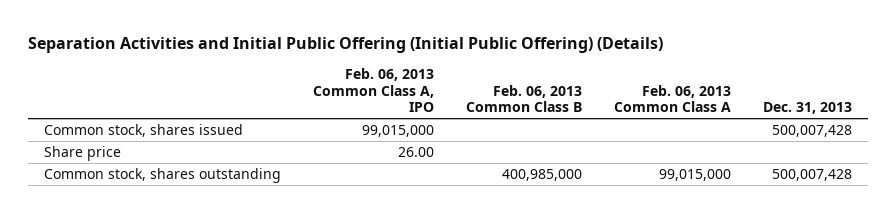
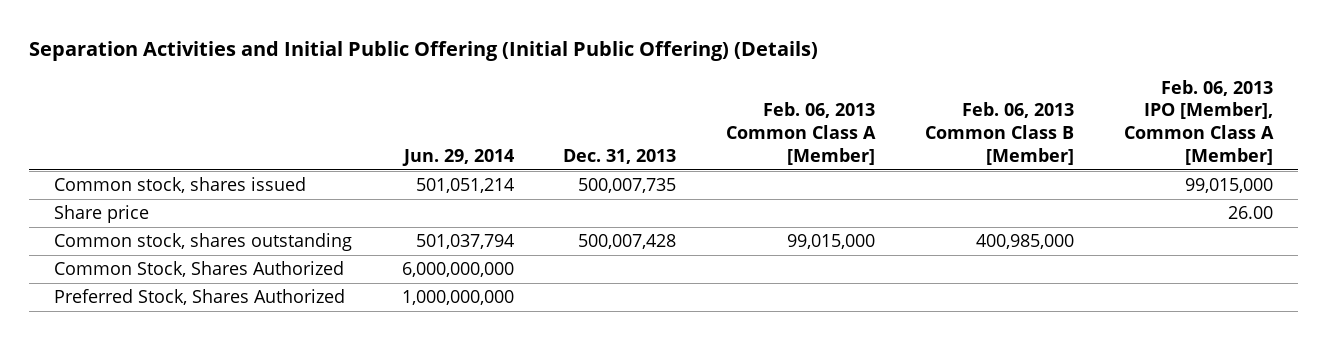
[312,68,434,113] Feb. 06, 2013 Common Class A, IPO -> none
[466,84,583,113] Feb. 06, 2013 Common Class B -> none
[614,84,732,113] Feb. 06, 2013 Common Class A -> none
none -> [401,148,514,166] Jun. 29, 2014
none -> [726,102,877,165] Feb. 06, 2013 Common Class A [Member]
none -> [925,102,1075,165] Feb. 06, 2013 Common Class B [Member]
none -> [1124,79,1275,165] Feb. 06, 2013 IPO [Member], Common Class A [Member]
[772,125,853,138] 500,007,428 -> [578,178,677,194] 500,007,735
none -> [53,261,344,278] Common Stock, Shares Authorized
none -> [53,289,345,306] Preferred Stock, Shares Authorized

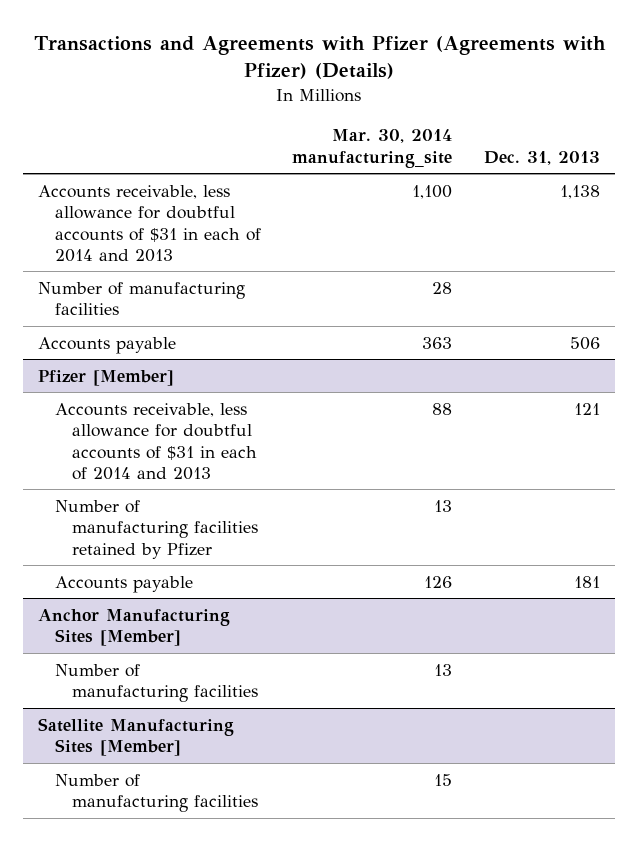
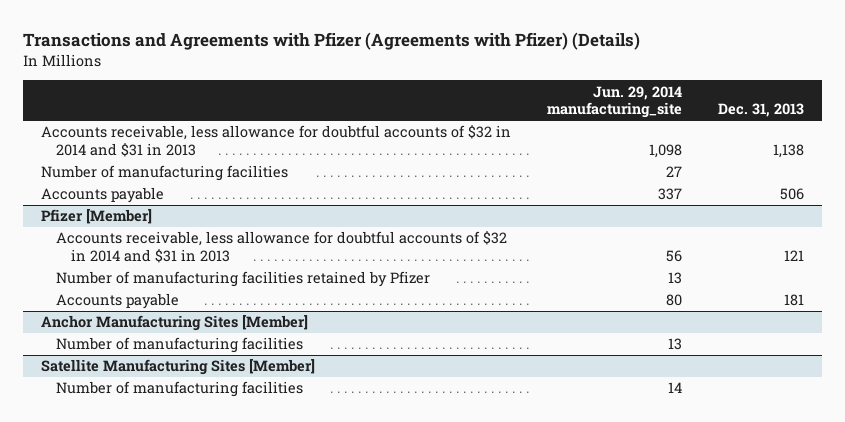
[292,129,453,168] Mar. 30, 2014 manufacturing_site -> none
none -> [546,85,682,119] Jun. 29, 2014 manufacturing_site
[38,184,262,263] Accounts receivable, less allowance for doubtful accounts of $31 in each of 2014 and 2013 -> [40,125,511,157] Accounts receivable, less allowance for doubtful accounts of $32 in 2014 and $31 in 2013
[55,402,258,481] Accounts receivable, less allowance for doubtful accounts of $31 in each of 2014 and 2013 -> [55,231,507,263] Accounts receivable, less allowance for doubtful accounts of $32 in 2014 and $31 in 2013

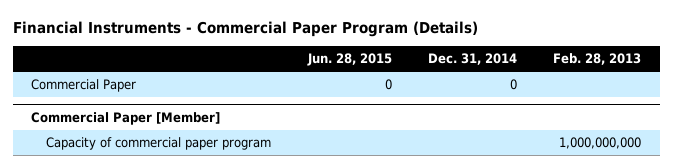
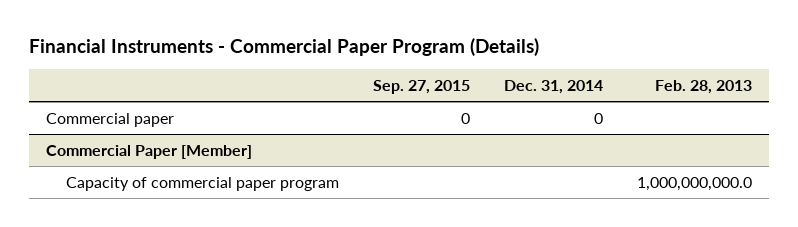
[306,53,392,67] Jun. 28, 2015 -> none
none -> [372,79,470,94] Sep. 27, 2015
[31,79,137,93] Commercial Paper -> [45,112,174,127] Commercial paper
[559,137,642,150] 1,000,000,000 -> [636,176,752,191] 1,000,000,000.0

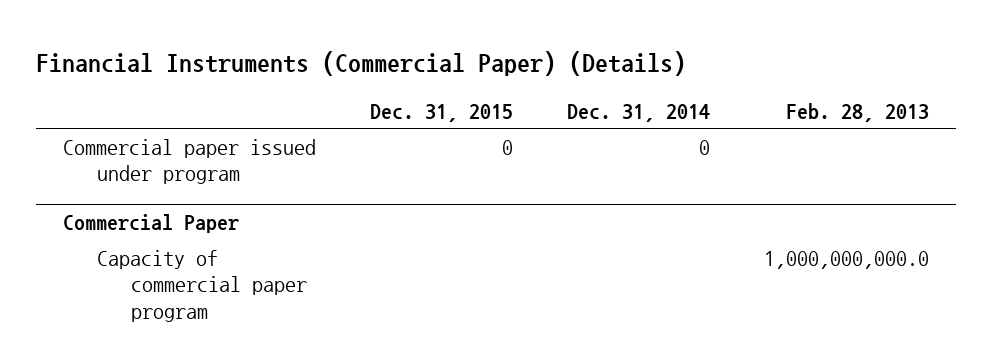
[28,38,539,57] Financial Instruments - Commercial Paper Program (Details) -> [36,50,687,76] Financial Instruments (Commercial Paper) (Details)
[372,79,470,94] Sep. 27, 2015 -> none
none -> [370,103,514,122] Dec. 31, 2015
[45,112,174,127] Commercial paper -> [63,138,317,185] Commercial paper issued under program
[45,144,252,159] Commercial Paper [Member] -> [63,214,240,234] Commercial Paper

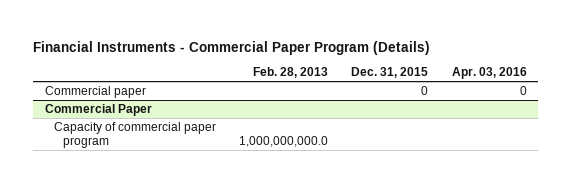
[36,50,687,76] Financial Instruments (Commercial Paper) (Details) -> [33,40,431,55] Financial Instruments - Commercial Paper Program (Details)
[567,103,711,122] Dec. 31, 2014 -> none
none -> [451,67,527,80] Apr. 03, 2016
[63,138,317,185] Commercial paper issued under program -> [44,85,146,98] Commercial paper

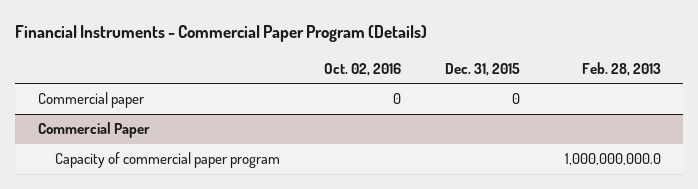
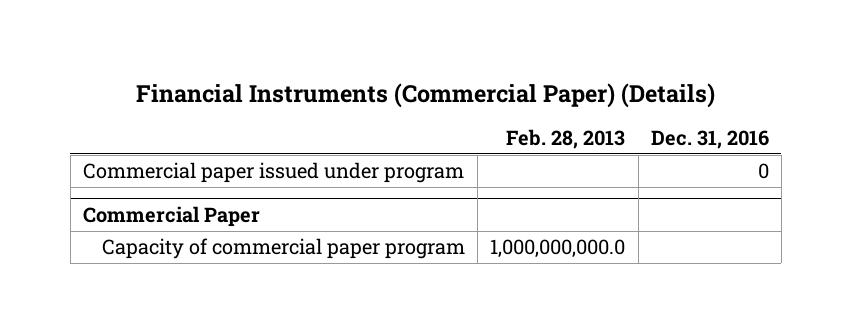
[15,25,428,43] Financial Instruments - Commercial Paper Program (Details) -> [135,82,715,108] Financial Instruments (Commercial Paper) (Details)
[324,62,402,76] Oct. 02, 2016 -> none
[445,62,521,76] Dec. 31, 2015 -> none
none -> [650,130,769,150] Dec. 31, 2016
[37,92,145,109] Commercial paper -> [82,162,464,184] Commercial paper issued under program

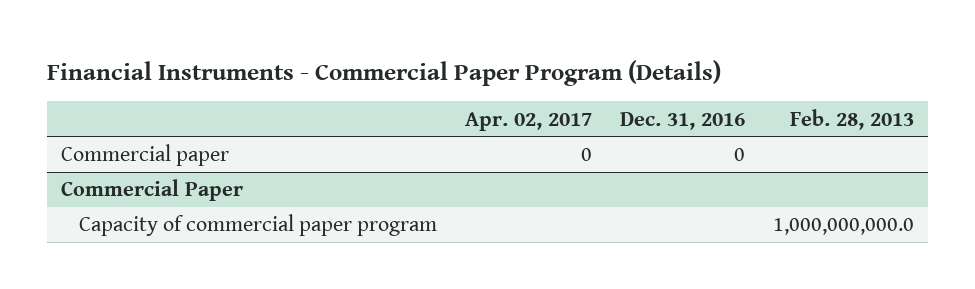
[135,82,715,108] Financial Instruments (Commercial Paper) (Details) -> [46,59,721,86] Financial Instruments - Commercial Paper Program (Details)
none -> [464,111,592,131] Apr. 02, 2017
[82,162,464,184] Commercial paper issued under program -> [60,144,229,167] Commercial paper

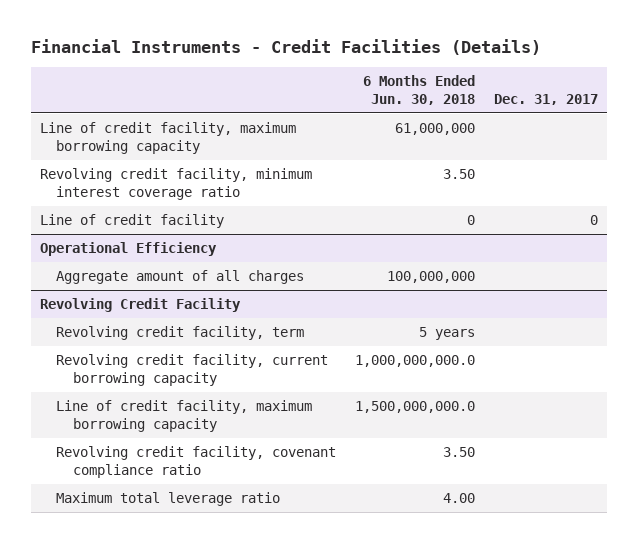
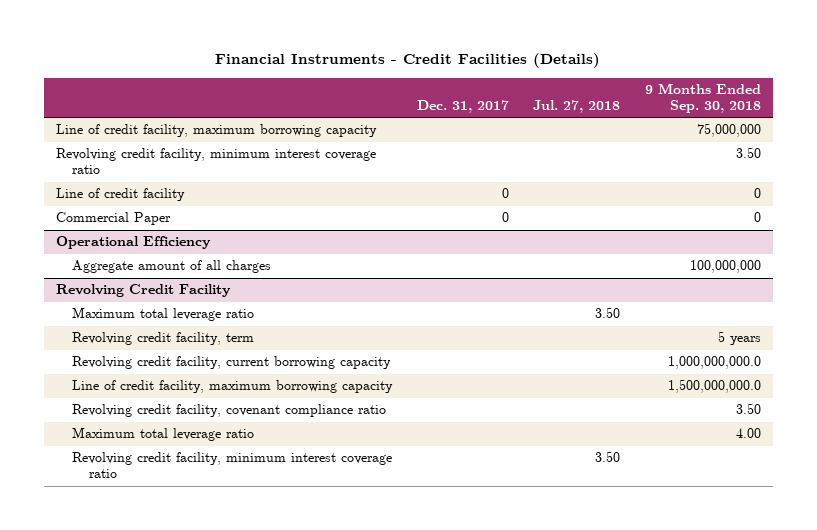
[362,75,475,106] 6 Months Ended Jun. 30, 2018 -> none
none -> [533,99,621,113] Jul. 27, 2018
none -> [644,83,761,113] 9 Months Ended Sep. 30, 2018
none -> [56,212,172,226] Commercial Paper
none -> [72,307,255,322] Maximum total leverage ratio
none -> [72,452,393,479] Revolving credit facility, minimum interest coverage ratio

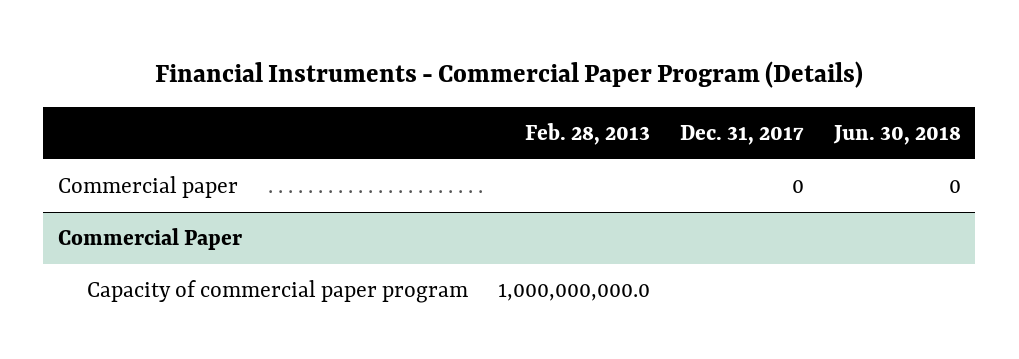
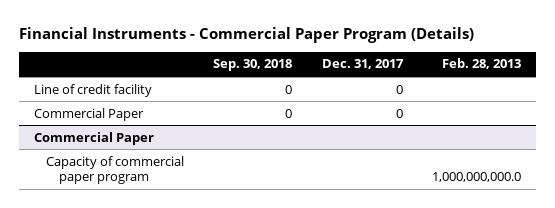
[832,124,961,145] Jun. 30, 2018 -> none
none -> [213,59,293,72] Sep. 30, 2018
none -> [33,83,152,97] Line of credit facility
[58,175,239,198] Commercial paper -> [33,107,144,121] Commercial Paper

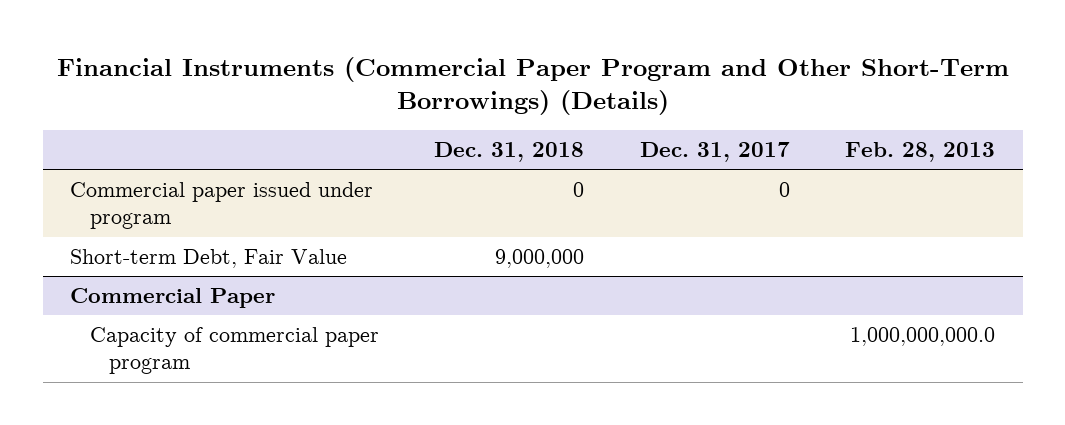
[18,26,474,43] Financial Instruments - Commercial Paper Program (Details) -> [56,56,1009,115] Financial Instruments (Commercial Paper Program and Other Short-Term Borrowings) (Details)
[213,59,293,72] Sep. 30, 2018 -> none
none -> [434,141,585,162] Dec. 31, 2018
[33,83,152,97] Line of credit facility -> none
[33,107,144,121] Commercial Paper -> [70,182,374,230] Commercial paper issued under program
none -> [70,249,348,269] Short-term Debt, Fair Value

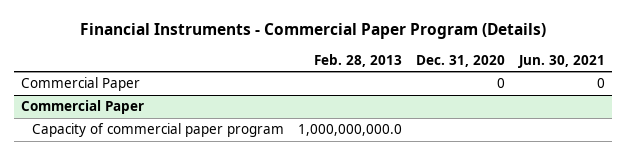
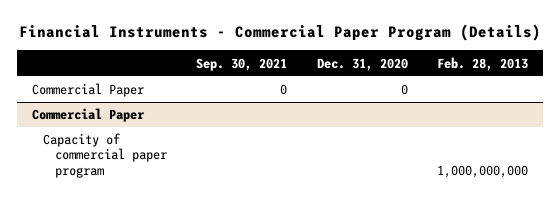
[517,54,605,68] Jun. 30, 2021 -> none
none -> [196,57,288,71] Sep. 30, 2021
[297,124,402,137] 1,000,000,000.0 -> [437,164,529,178] 1,000,000,000

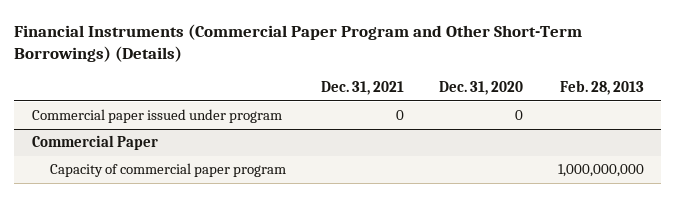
[19,24,542,42] Financial Instruments - Commercial Paper Program (Details) -> [14,23,583,63] Financial Instruments (Commercial Paper Program and Other Short-Term Borrowings) (Details)
[196,57,288,71] Sep. 30, 2021 -> none
none -> [320,80,404,95] Dec. 31, 2021
[32,83,145,98] Commercial Paper -> [31,109,282,124] Commercial paper issued under program

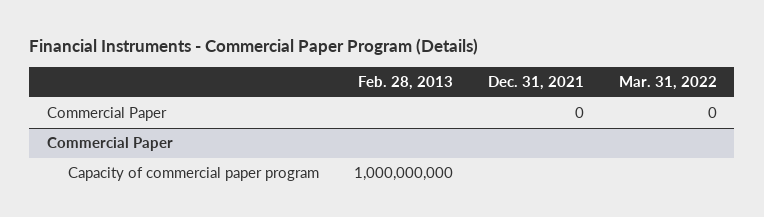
[14,23,583,63] Financial Instruments (Commercial Paper Program and Other Short-Term Borrowings) (Details) -> [29,38,479,56] Financial Instruments - Commercial Paper Program (Details)
[438,80,523,95] Dec. 31, 2020 -> none
none -> [618,76,717,91] Mar. 31, 2022
[31,109,282,124] Commercial paper issued under program -> [46,107,167,122] Commercial Paper

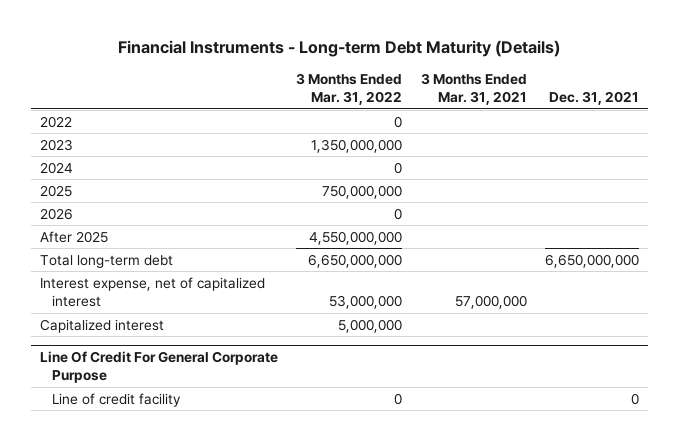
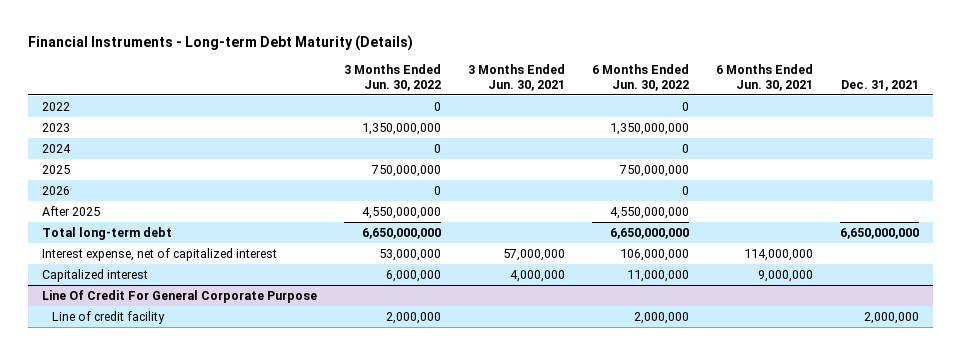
[296,72,403,105] 3 Months Ended Mar. 31, 2022 -> none
[420,72,527,105] 3 Months Ended Mar. 31, 2021 -> none
none -> [343,64,441,92] 3 Months Ended Jun. 30, 2022
none -> [467,64,565,92] 3 Months Ended Jun. 30, 2021
none -> [591,64,689,92] 6 Months Ended Jun. 30, 2022
none -> [716,64,814,92] 6 Months Ended Jun. 30, 2021
[630,392,639,405] 0 -> [864,311,920,324] 2,000,000

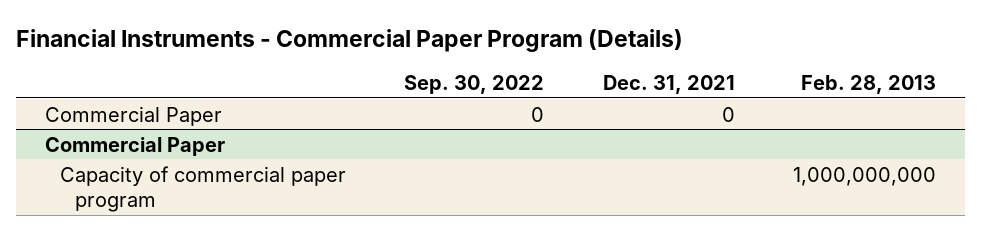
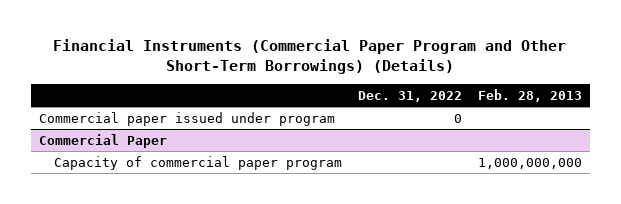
[16,29,684,53] Financial Instruments - Commercial Paper Program (Details) -> [53,38,567,75] Financial Instruments (Commercial Paper Program and Other Short-Term Borrowings) (Details)
[404,75,545,95] Sep. 30, 2022 -> none
[602,75,735,95] Dec. 31, 2021 -> none
none -> [357,90,462,102] Dec. 31, 2022
[45,105,223,126] Commercial Paper -> [38,111,335,126] Commercial paper issued under program

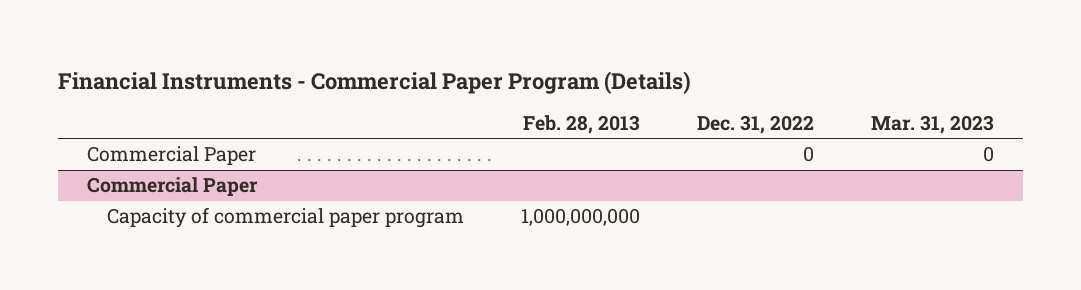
[53,38,567,75] Financial Instruments (Commercial Paper Program and Other Short-Term Borrowings) (Details) -> [58,70,692,94] Financial Instruments - Commercial Paper Program (Details)
none -> [871,115,995,135] Mar. 31, 2023
[38,111,335,126] Commercial paper issued under program -> [87,146,257,166] Commercial Paper

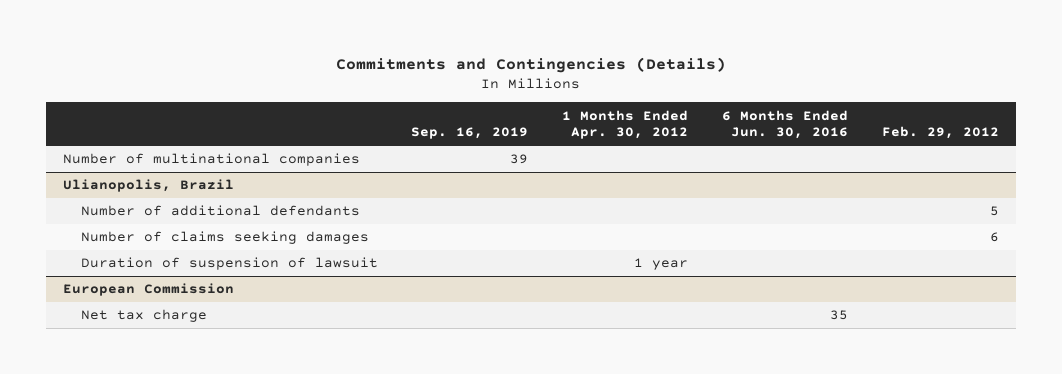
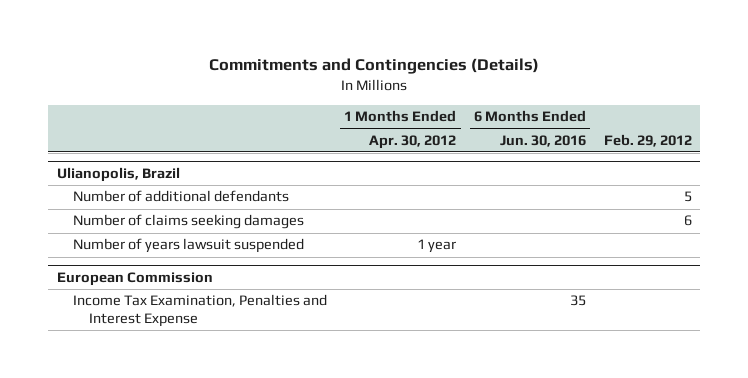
[411,127,529,140] Sep. 16, 2019 -> none
[63,153,361,167] Number of multinational companies -> none
[80,257,378,271] Duration of suspension of lawsuit -> [72,238,304,254] Number of years lawsuit suspended
[80,309,207,323] Net tax charge -> [72,294,327,328] Income Tax Examination, Penalties and Interest Expense

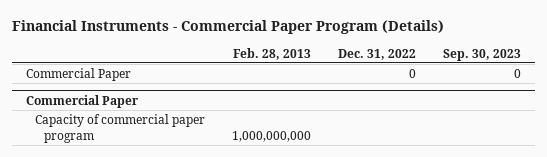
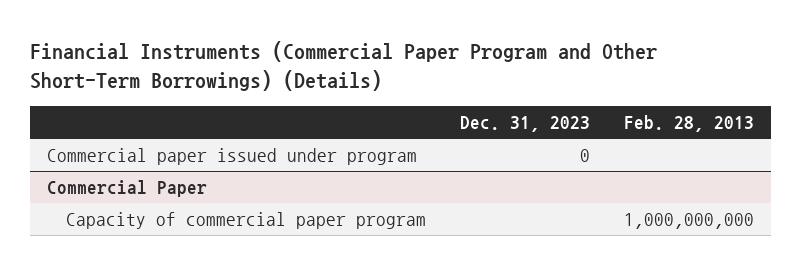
[12,20,445,35] Financial Instruments - Commercial Paper Program (Details) -> [29,41,657,92] Financial Instruments (Commercial Paper Program and Other Short-Term Borrowings) (Details)
[338,48,417,60] Dec. 31, 2022 -> none
[443,48,522,61] Sep. 30, 2023 -> none
none -> [460,115,591,132] Dec. 31, 2023
[26,68,132,82] Commercial Paper -> [46,148,417,166] Commercial paper issued under program

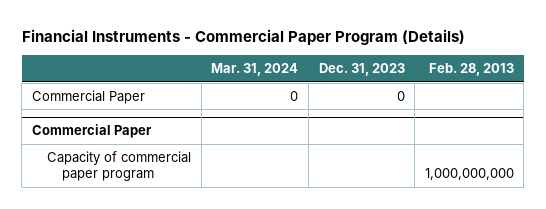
[29,41,657,92] Financial Instruments (Commercial Paper Program and Other Short-Term Borrowings) (Details) -> [21,29,465,46] Financial Instruments - Commercial Paper Program (Details)
none -> [211,63,299,77] Mar. 31, 2024
[46,148,417,166] Commercial paper issued under program -> [32,89,146,104] Commercial Paper

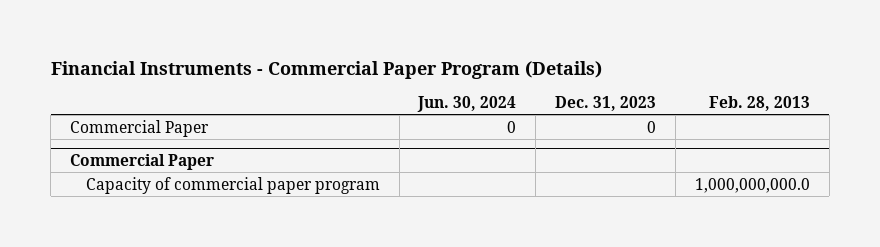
[211,63,299,77] Mar. 31, 2024 -> none
none -> [417,95,517,112] Jun. 30, 2024
[424,168,514,181] 1,000,000,000 -> [694,177,810,193] 1,000,000,000.0

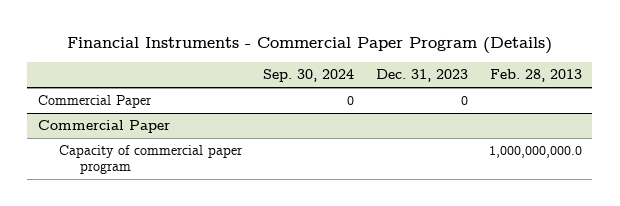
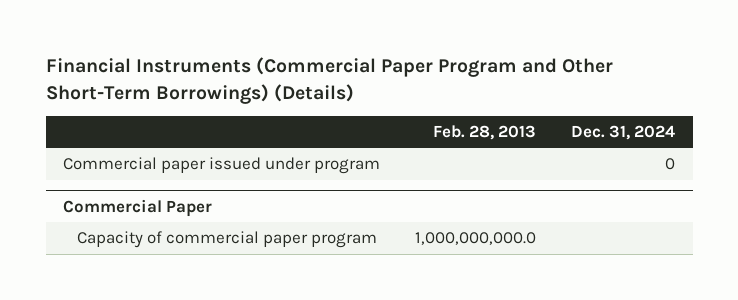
[66,37,552,55] Financial Instruments - Commercial Paper Program (Details) -> [45,57,613,104] Financial Instruments (Commercial Paper Program and Other Short-Term Borrowings) (Details)
[263,69,355,83] Sep. 30, 2024 -> none
[375,69,468,83] Dec. 31, 2023 -> none
none -> [571,124,676,140] Dec. 31, 2024
[37,95,152,109] Commercial Paper -> [63,157,381,175] Commercial paper issued under program

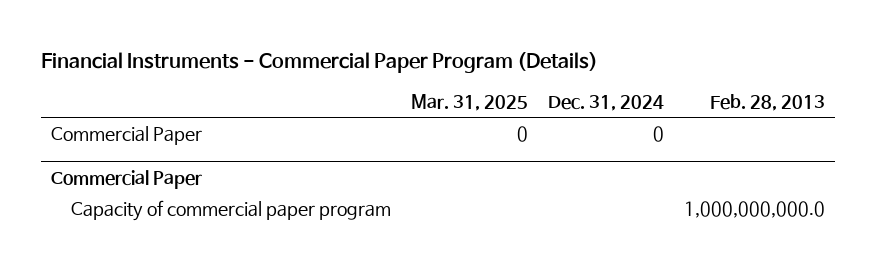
[45,57,613,104] Financial Instruments (Commercial Paper Program and Other Short-Term Borrowings) (Details) -> [40,51,598,73] Financial Instruments - Commercial Paper Program (Details)
none -> [410,93,528,111] Mar. 31, 2025
[63,157,381,175] Commercial paper issued under program -> [50,126,202,146] Commercial Paper

